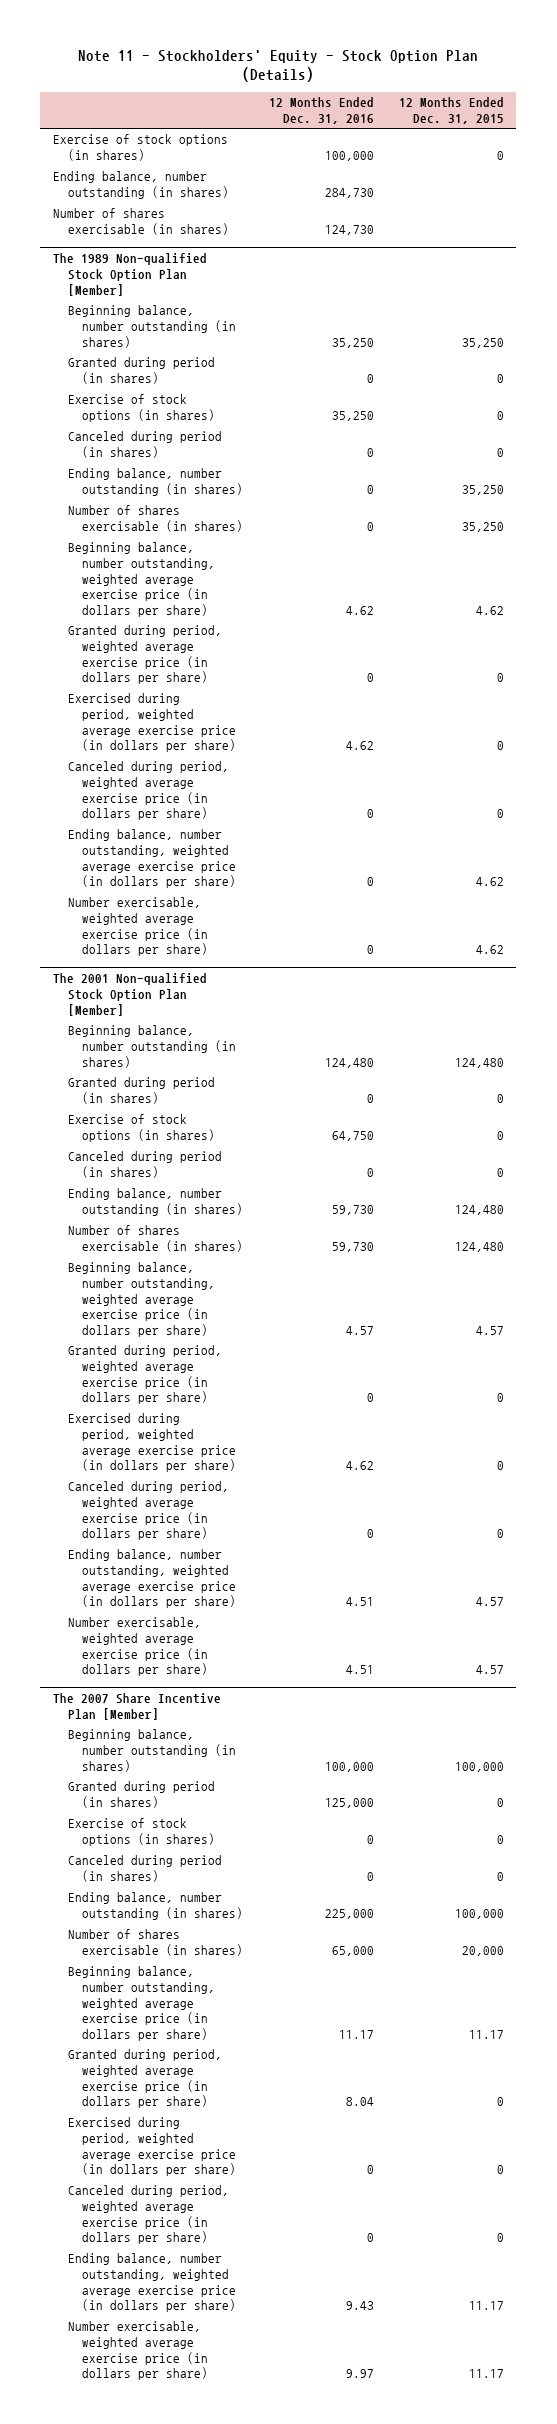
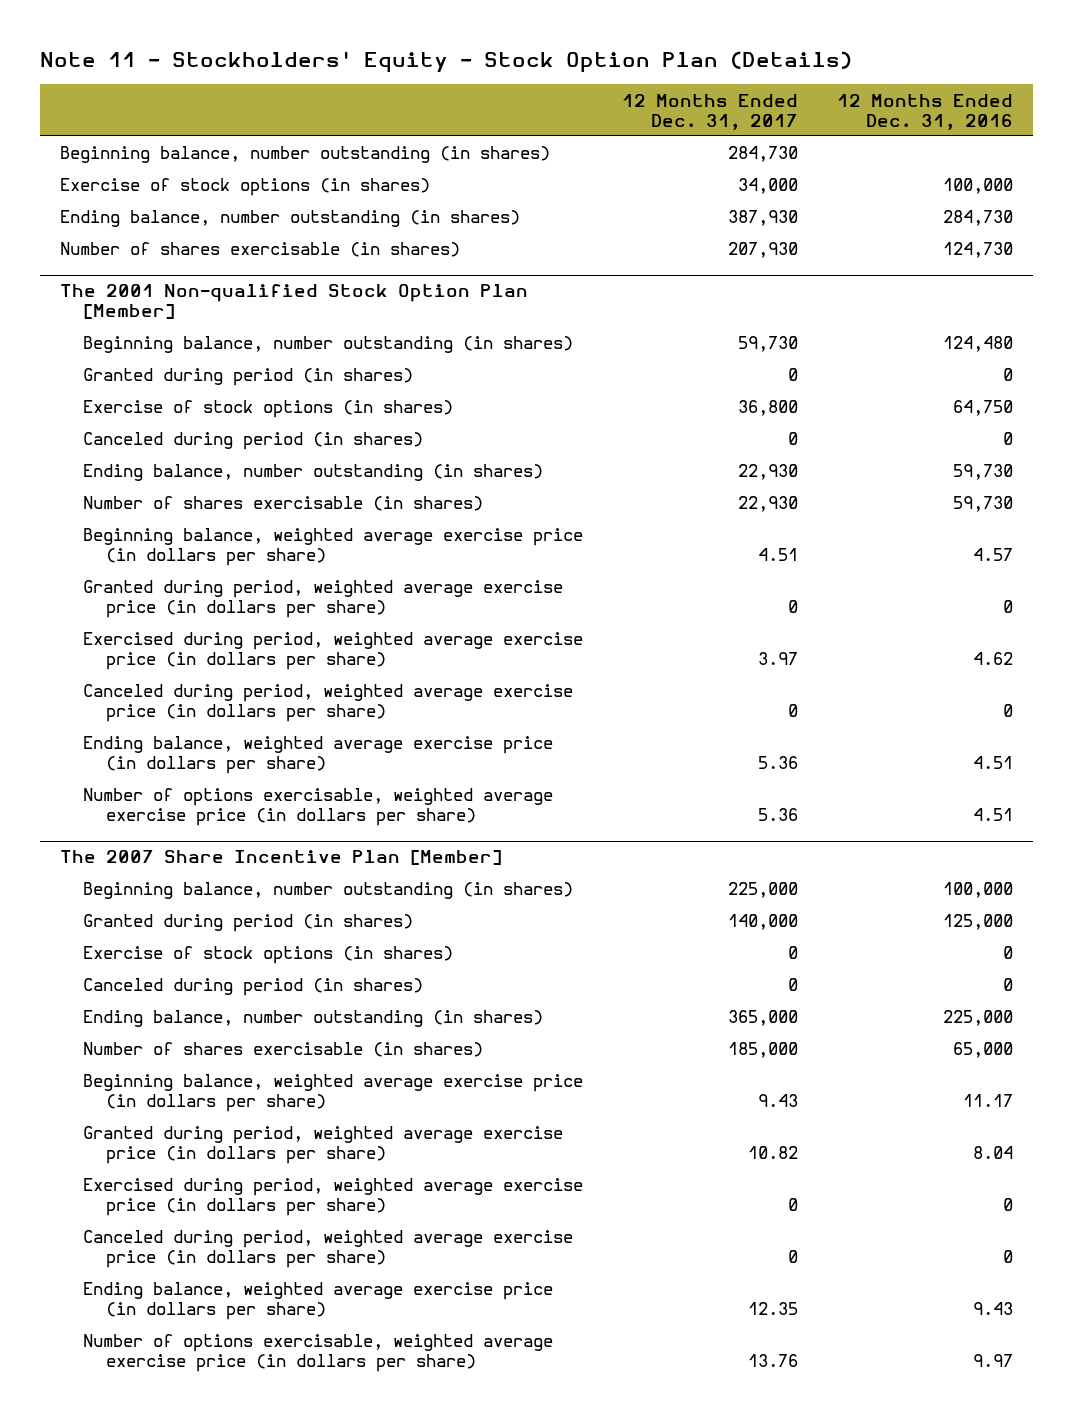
[398,97,504,125] 12 Months Ended Dec. 31, 2015 -> none
none -> [622,93,799,130] 12 Months Ended Dec. 31, 2017
none -> [60,146,551,164] Beginning balance, number outstanding (in shares)
[53,253,208,296] The 1989 Non-qualified Stock Option Plan [Member] -> none
[67,305,237,348] Beginning balance, number outstanding (in shares) -> none
[67,357,215,385] Granted during period (in shares) -> none
[67,394,216,423] Exercise of stock options (in shares) -> none
[67,431,222,459] Canceled during period (in shares) -> none
[67,468,244,497] Ending balance, number outstanding (in shares) -> none
[67,505,244,533] Number of shares exercisable (in shares) -> none
[67,542,216,617] Beginning balance, number outstanding, weighted average exercise price (in dollars per share) -> none
[67,625,222,685] Granted during period, weighted average exercise price (in dollars per share) -> none
[67,693,237,753] Exercised during period, weighted average exercise price (in dollars per share) -> none
[67,761,229,821] Canceled during period, weighted average exercise price (in dollars per share) -> none
[67,829,237,889] Ending balance, number outstanding, weighted average exercise price (in dollars per share) -> none
[67,897,209,957] Number exercisable, weighted average exercise price (in dollars per share) -> none
[67,1262,216,1337] Beginning balance, number outstanding, weighted average exercise price (in dollars per share) -> [83,528,584,567] Beginning balance, weighted average exercise price (in dollars per share)
[67,1549,237,1609] Ending balance, number outstanding, weighted average exercise price (in dollars per share) -> [83,736,554,775] Ending balance, weighted average exercise price (in dollars per share)
[67,1617,209,1677] Number exercisable, weighted average exercise price (in dollars per share) -> [83,788,554,827] Number of options exercisable, weighted average exercise price (in dollars per share)
[67,1966,216,2041] Beginning balance, number outstanding, weighted average exercise price (in dollars per share) -> [83,1074,584,1113] Beginning balance, weighted average exercise price (in dollars per share)
[67,2253,237,2313] Ending balance, number outstanding, weighted average exercise price (in dollars per share) -> [83,1282,554,1321] Ending balance, weighted average exercise price (in dollars per share)
[67,2321,209,2381] Number exercisable, weighted average exercise price (in dollars per share) -> [83,1334,554,1373] Number of options exercisable, weighted average exercise price (in dollars per share)

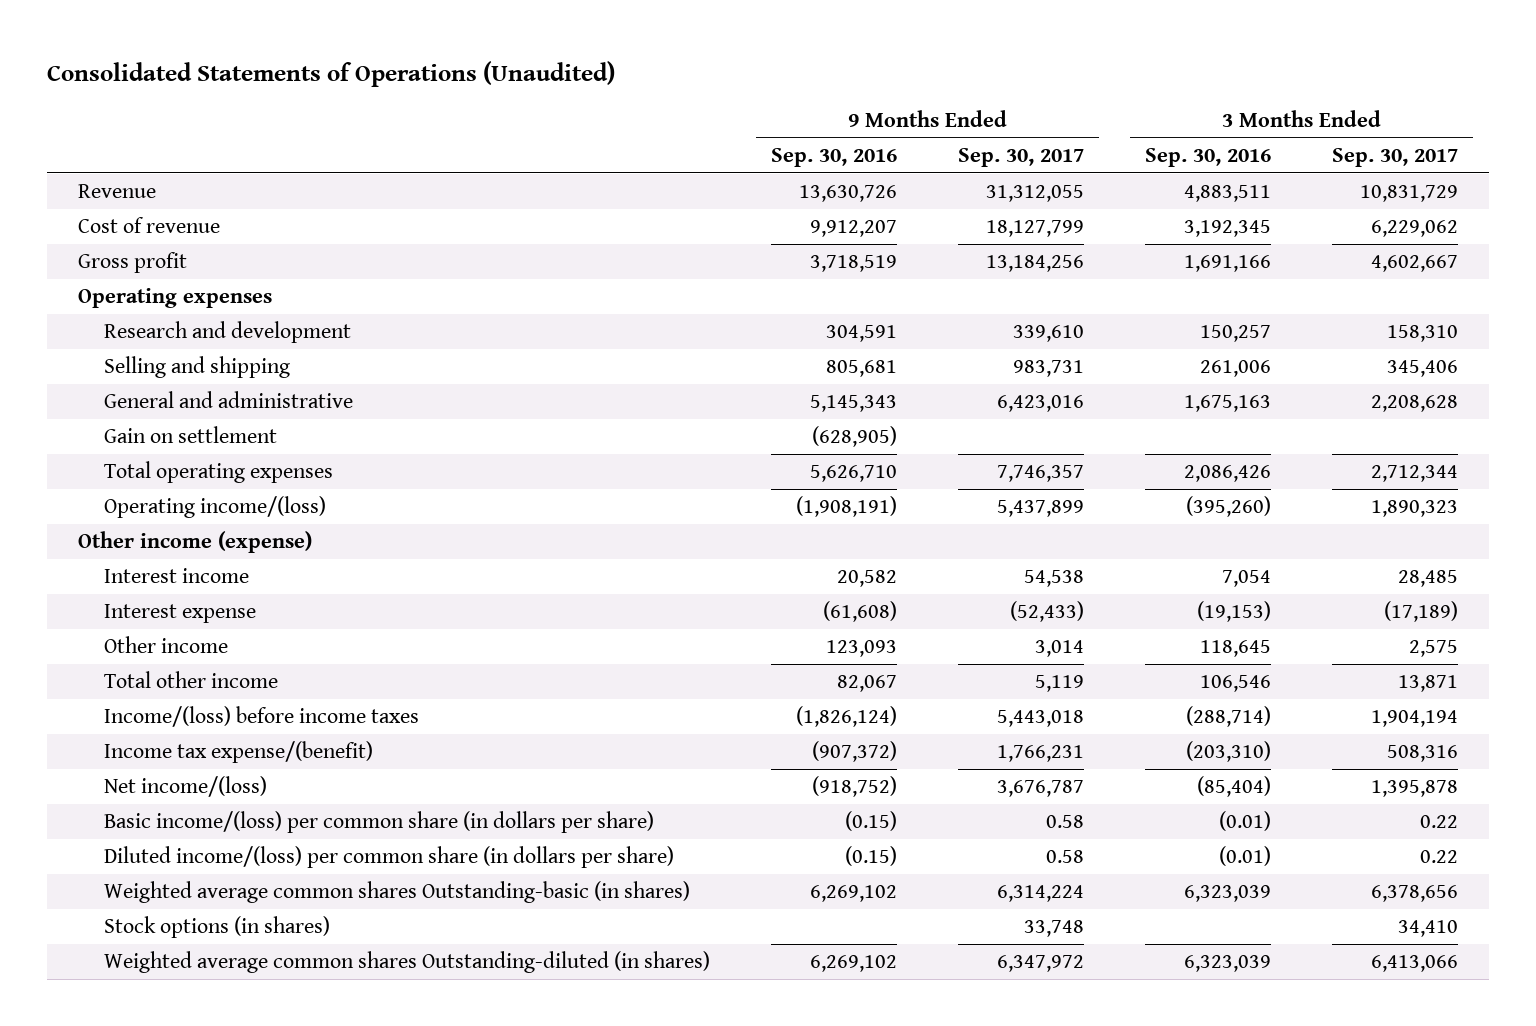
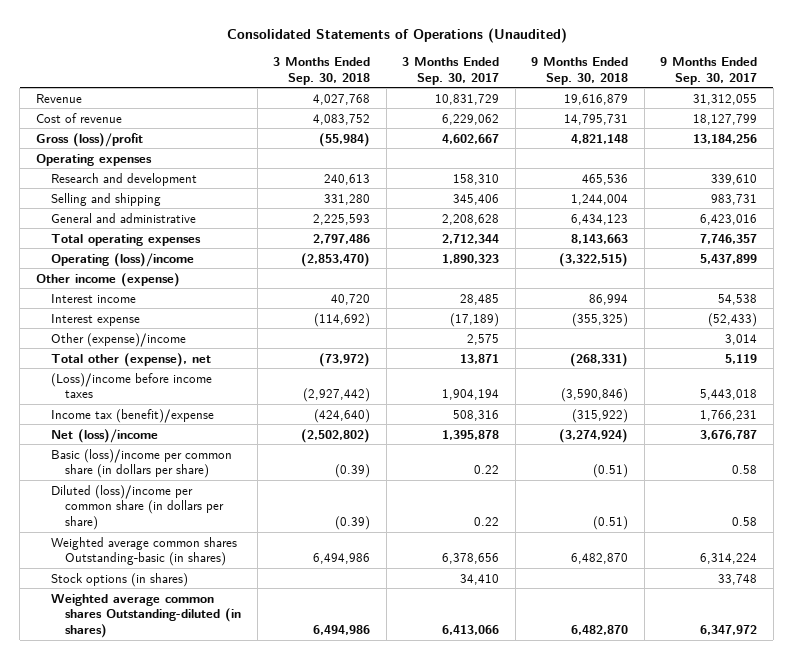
[771,148,898,168] Sep. 30, 2016 -> none
[1145,148,1272,168] Sep. 30, 2016 -> none
none -> [273,56,371,85] 3 Months Ended Sep. 30, 2018
none -> [531,56,629,85] 9 Months Ended Sep. 30, 2018
[77,252,187,274] Gross profit -> [35,132,143,147] Gross (loss)/profit
[103,426,277,444] Gain on settlement -> none
[103,496,326,519] Operating income/(loss) -> [50,252,194,267] Operating (loss)/income
[103,636,228,654] Other income -> [50,332,186,347] Other (expense)/income
[103,671,278,689] Total other income -> [50,352,211,367] Total other (expense), net
[103,706,419,728] Income/(loss) before income taxes -> [50,372,212,399] (Loss)/income before income taxes
[103,741,373,764] Income tax expense/(benefit) -> [50,408,214,423] Income tax (benefit)/expense
[103,776,267,798] Net income/(loss) -> [50,428,158,443] Net (loss)/income
[103,811,654,834] Basic income/(loss) per common share (in dollars per share) -> [50,448,232,479] Basic (loss)/income per common share (in dollars per share)
[103,846,674,869] Diluted income/(loss) per common share (in dollars per share) -> [50,484,225,531] Diluted (loss)/income per common share (in dollars per share)

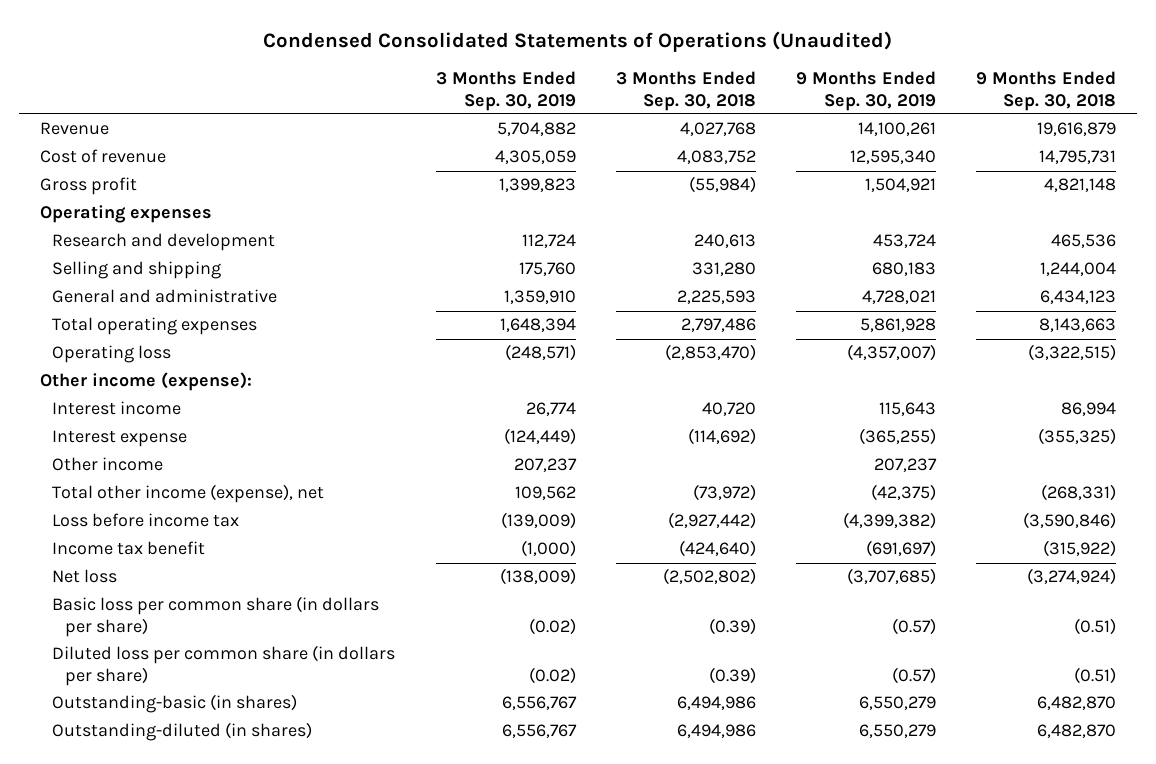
[226,27,567,43] Consolidated Statements of Operations (Unaudited) -> [262,30,892,52] Condensed Consolidated Statements of Operations (Unaudited)
[402,56,500,85] 3 Months Ended Sep. 30, 2017 -> none
[660,56,758,85] 9 Months Ended Sep. 30, 2017 -> none
none -> [435,71,576,111] 3 Months Ended Sep. 30, 2019
none -> [796,71,937,111] 9 Months Ended Sep. 30, 2019
[35,132,143,147] Gross (loss)/profit -> [39,177,137,196] Gross profit
[50,252,194,267] Operating (loss)/income -> [52,345,172,364] Operating loss
[35,272,180,287] Other income (expense) -> [39,372,252,392] Other income (expense):
[50,572,188,587] Stock options (in shares) -> none
[50,332,186,347] Other (expense)/income -> [52,457,164,472] Other income
[50,352,211,367] Total other (expense), net -> [52,484,325,504] Total other income (expense), net
[50,372,212,399] (Loss)/income before income taxes -> [52,513,240,528] Loss before income tax
[50,408,214,423] Income tax (benefit)/expense -> [52,541,206,556] Income tax benefit
[50,428,158,443] Net (loss)/income -> [52,569,118,584] Net loss
[50,448,232,479] Basic (loss)/income per common share (in dollars per share) -> [52,596,380,637] Basic loss per common share (in dollars per share)
[50,484,225,531] Diluted (loss)/income per common share (in dollars per share) -> [52,645,396,686] Diluted loss per common share (in dollars per share)
[50,536,237,567] Weighted average common shares Outstanding-basic (in shares) -> [52,694,298,714] Outstanding-basic (in shares)
[50,593,242,639] Weighted average common shares Outstanding-diluted (in shares) -> [52,722,313,742] Outstanding-diluted (in shares)

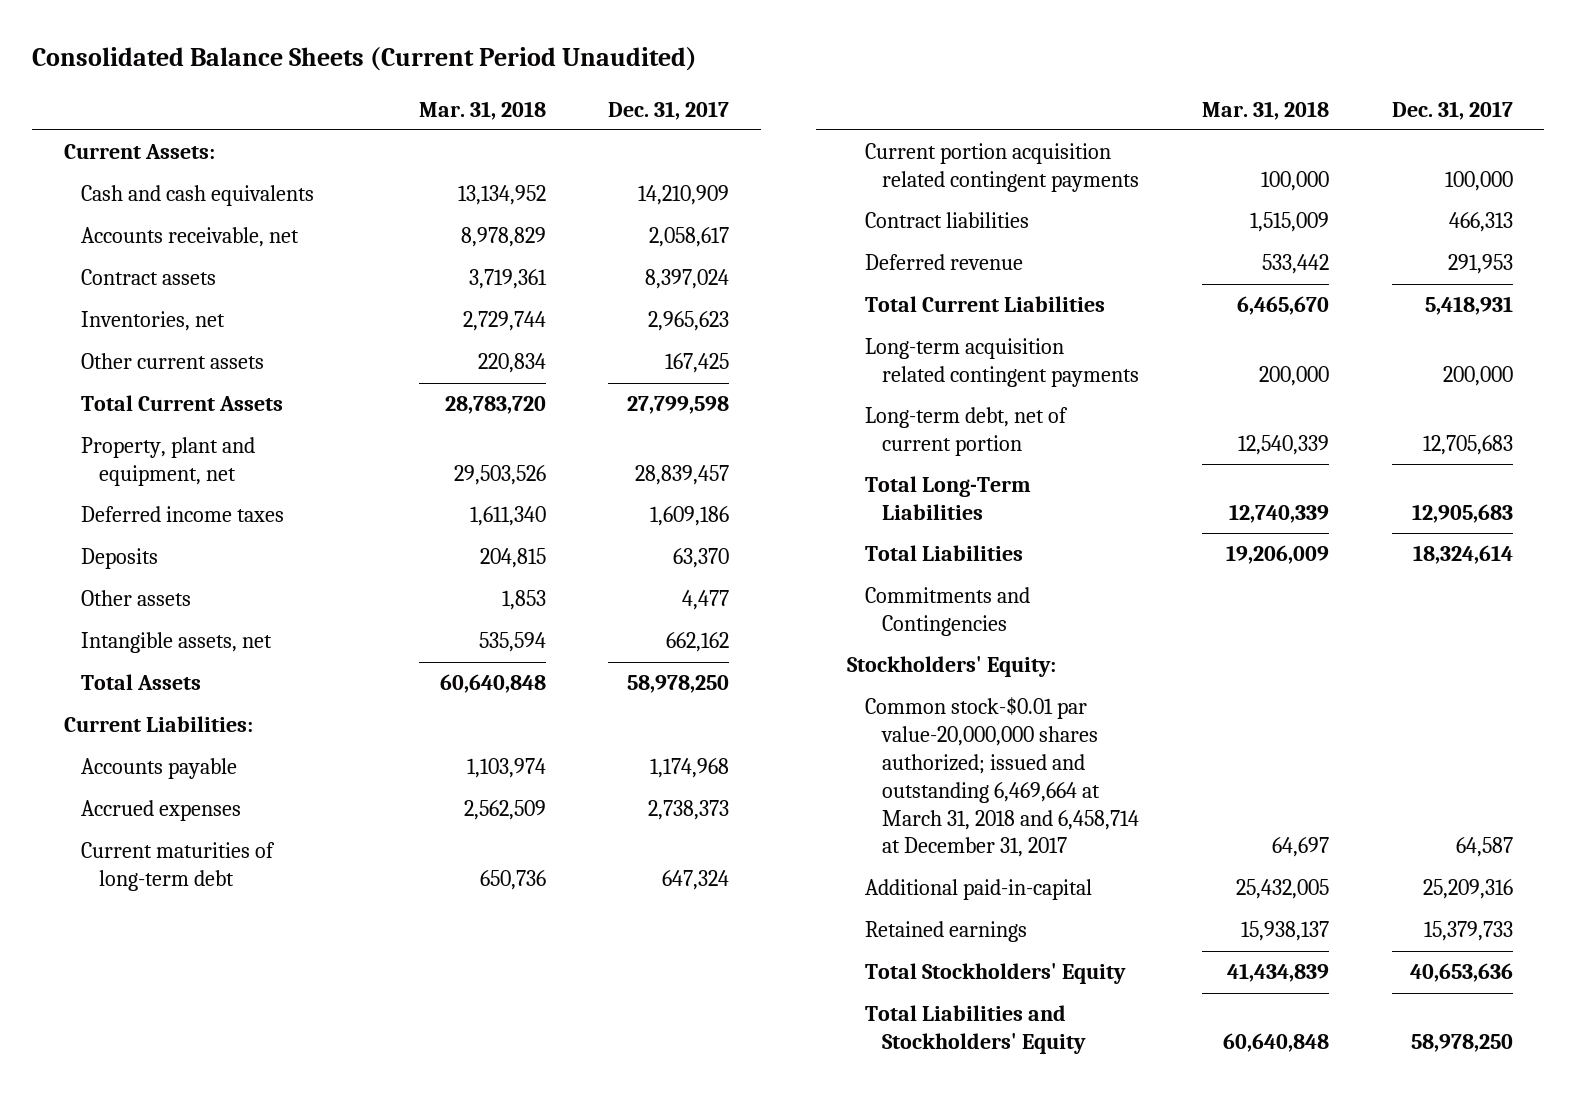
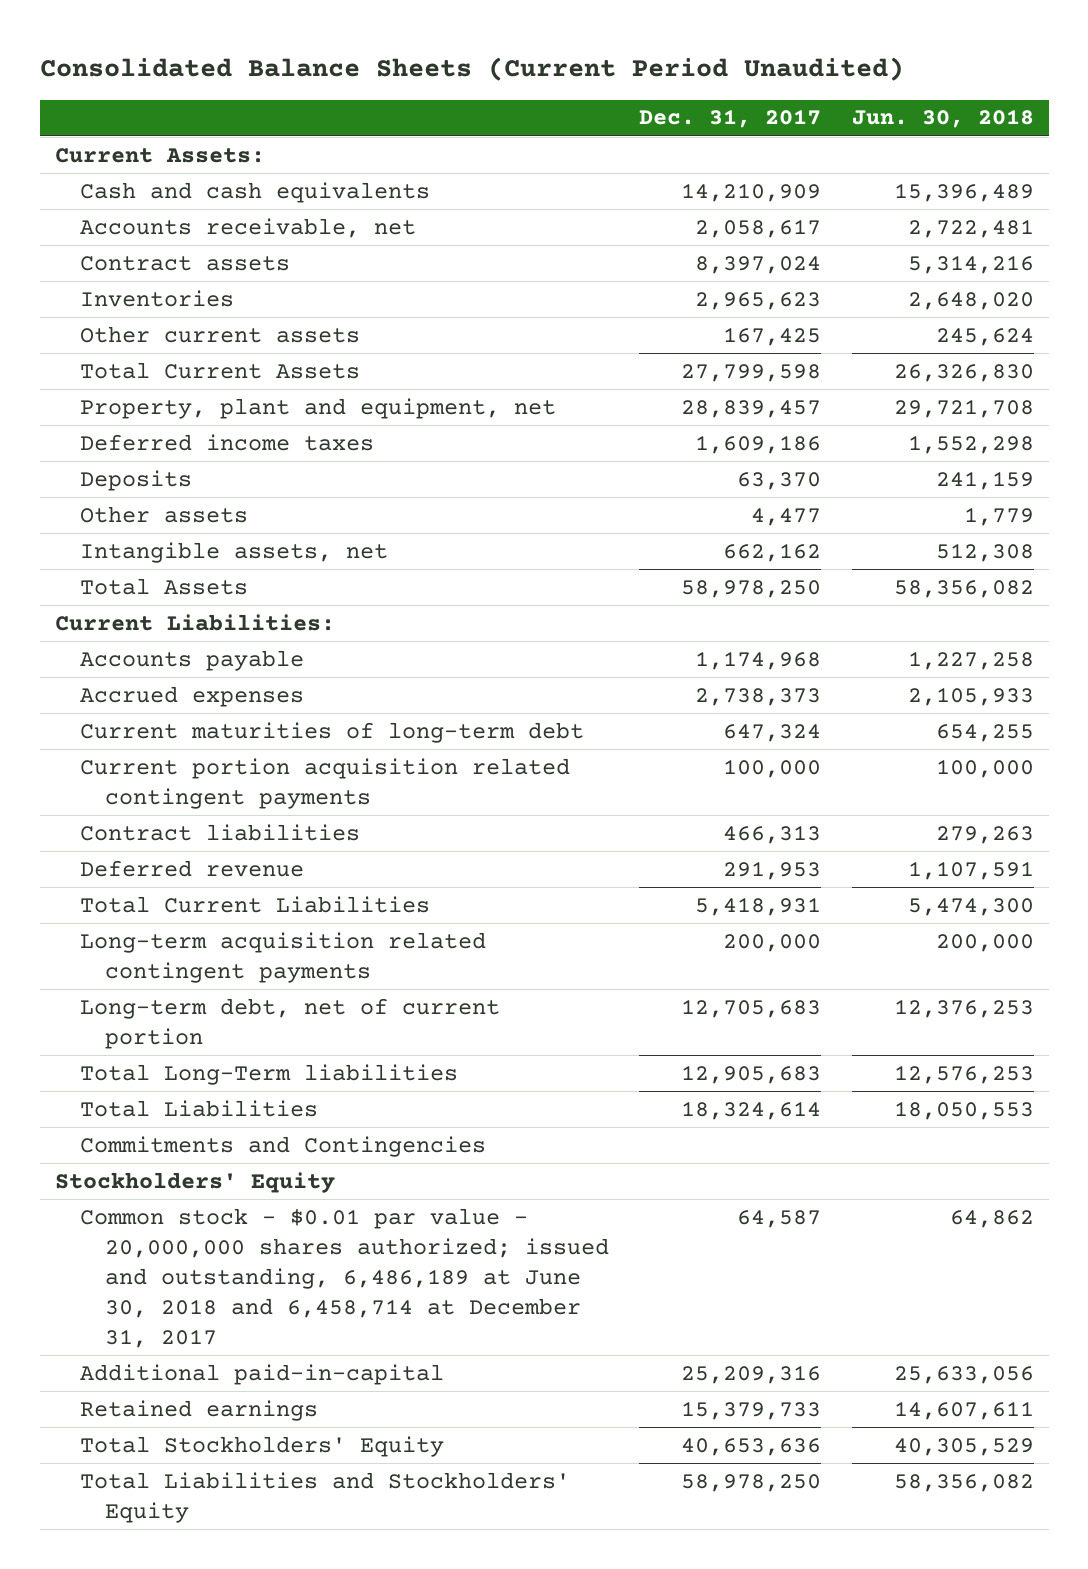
[418,100,546,120] Mar. 31, 2018 -> none
none -> [851,109,1034,129] Jun. 30, 2018
[81,311,226,332] Inventories, net -> [79,289,234,307] Inventories
[864,476,1031,521] Total Long-Term Liabilities -> [79,1063,458,1085] Total Long-Term liabilities
[846,656,1056,678] Stockholders' Equity: -> [54,1171,335,1193] Stockholders' Equity
[864,697,1140,858] Common stock-$0.01 par value-20,000,000 shares authorized; issued and outstanding 6,469,664 at March 31, 2018 and 6,458,714 at December 31, 2017 -> [79,1207,610,1349] Common stock - $0.01 par value - 20,000,000 shares authorized; issued and outstanding, 6,486,189 at June 30, 2018 and 6,458,714 at December 31, 2017

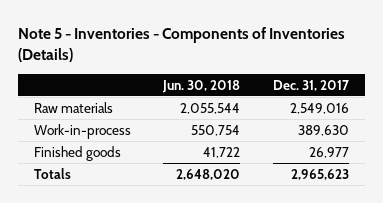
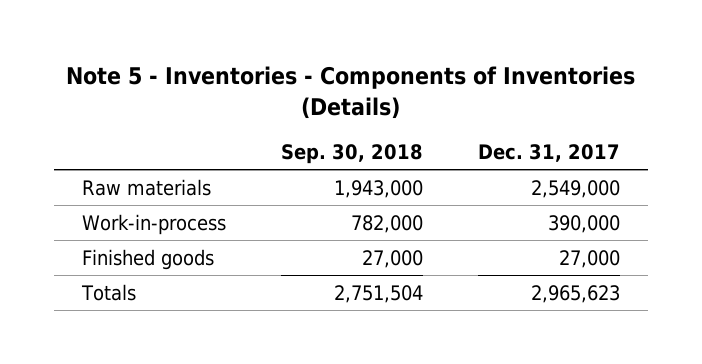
[162,79,241,93] Jun. 30, 2018 -> none
none -> [281,143,424,164] Sep. 30, 2018
[289,102,349,114] 2,549,016 -> [531,179,621,198] 2,549,000
[297,124,349,136] 389,630 -> [548,214,621,233] 390,000
[308,146,349,158] 26,977 -> [559,249,621,268] 27,000

